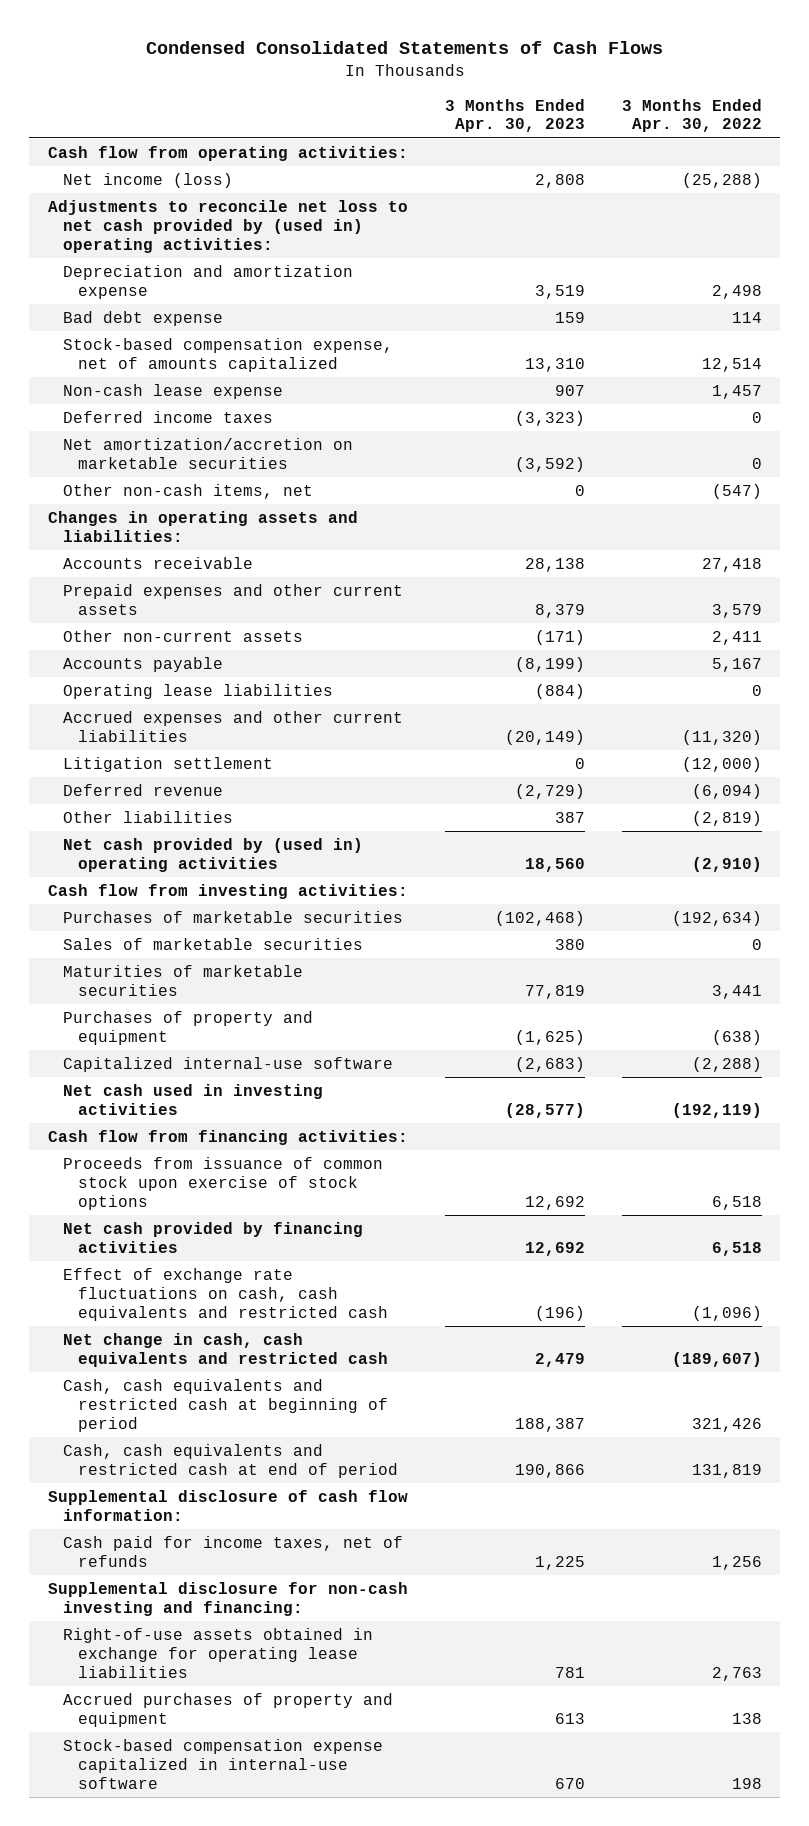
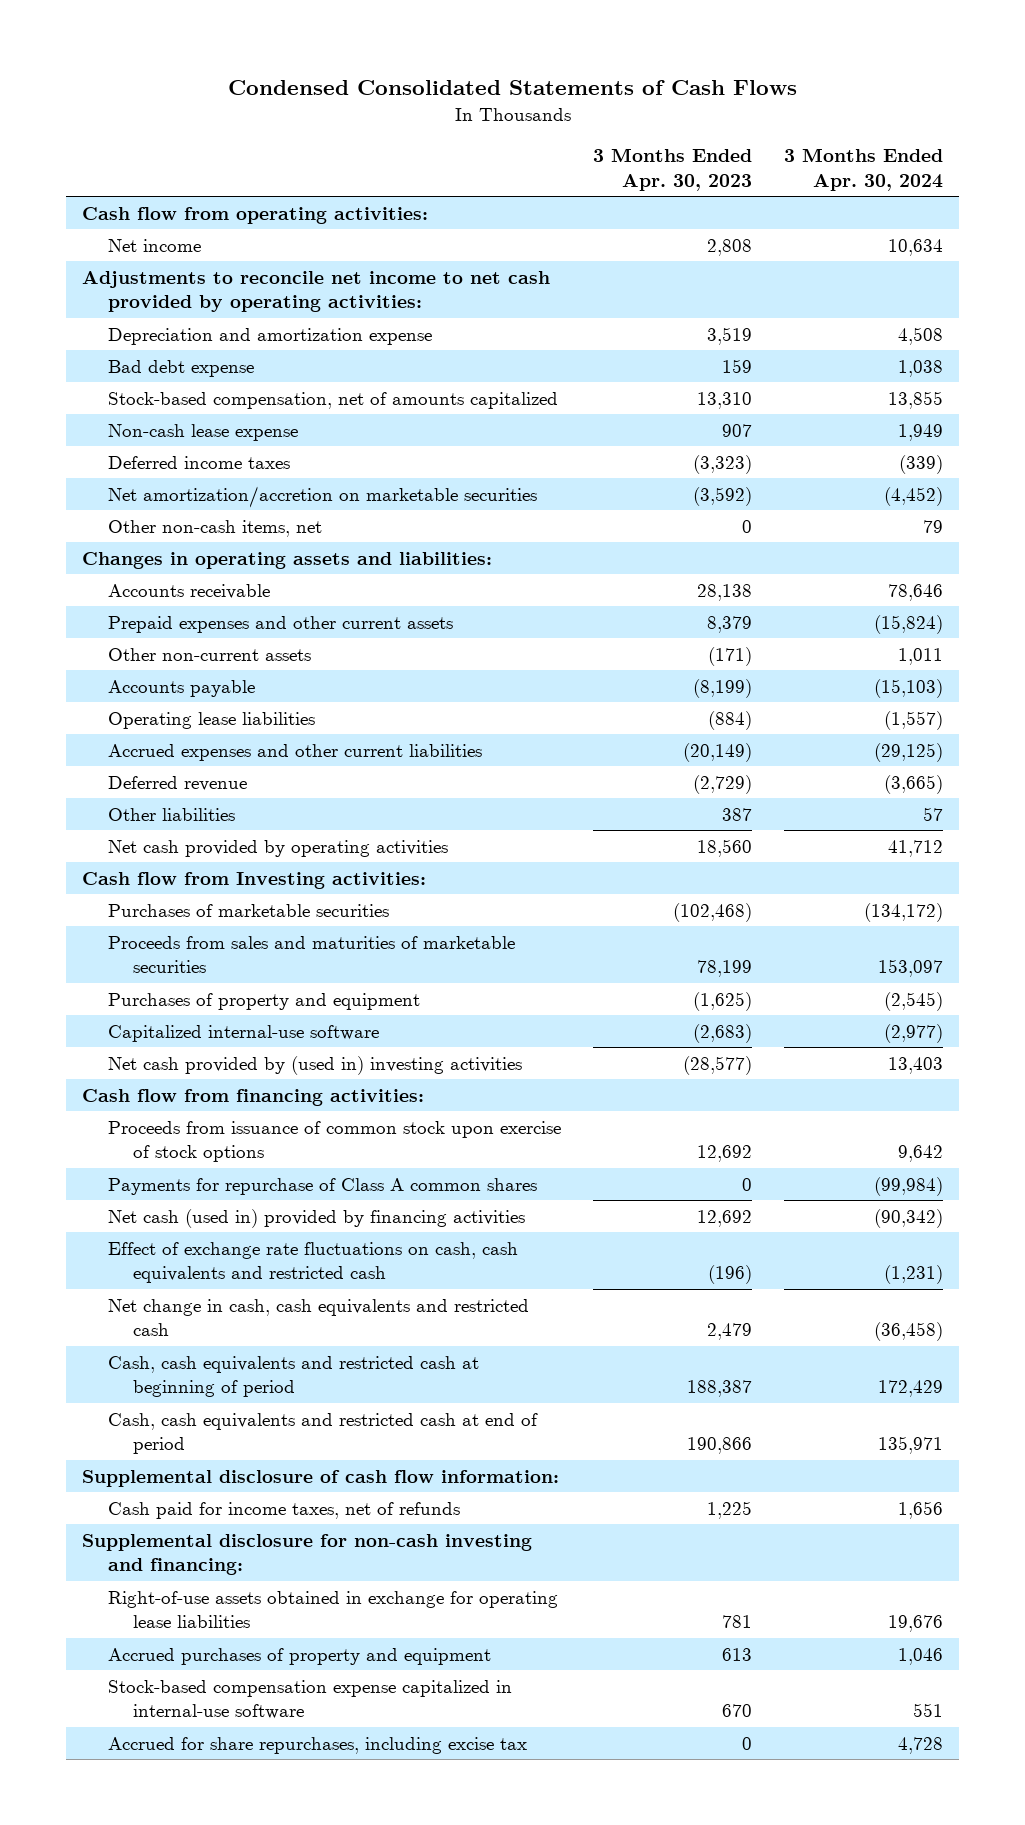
[621,98,762,133] 3 Months Ended Apr. 30, 2022 -> none
none -> [784,148,944,191] 3 Months Ended Apr. 30, 2024
[62,172,233,188] Net income (loss) -> [107,238,201,252] Net income
[47,199,408,253] Adjustments to reconcile net loss to net cash provided by (used in) operating activities: -> [82,270,551,313] Adjustments to reconcile net income to net cash provided by operating activities:
[62,337,393,372] Stock-based compensation expense, net of amounts capitalized -> [107,391,558,409] Stock-based compensation, net of amounts capitalized
[62,756,273,772] Litigation settlement -> none
[62,837,363,872] Net cash provided by (used in) operating activities -> [107,839,448,857] Net cash provided by operating activities
[47,883,408,899] Cash flow from investing activities: -> [82,871,427,889] Cash flow from Investing activities:
[62,964,303,996] Maturities of marketable securities -> none
[62,937,363,950] Sales of marketable securities -> [107,935,515,974] Proceeds from sales and maturities of marketable securities
[554,938,585,950] 380 -> [696,960,752,978] 78,199
[62,1083,323,1115] Net cash used in investing activities -> [107,1055,522,1075] Net cash provided by (used in) investing activities
none -> [107,1177,537,1195] Payments for repurchase of Class A common shares
[62,1221,363,1253] Net cash provided by financing activities -> [107,1208,525,1228] Net cash (used in) provided by financing activities
none -> [107,1736,527,1754] Accrued for share repurchases, including excise tax

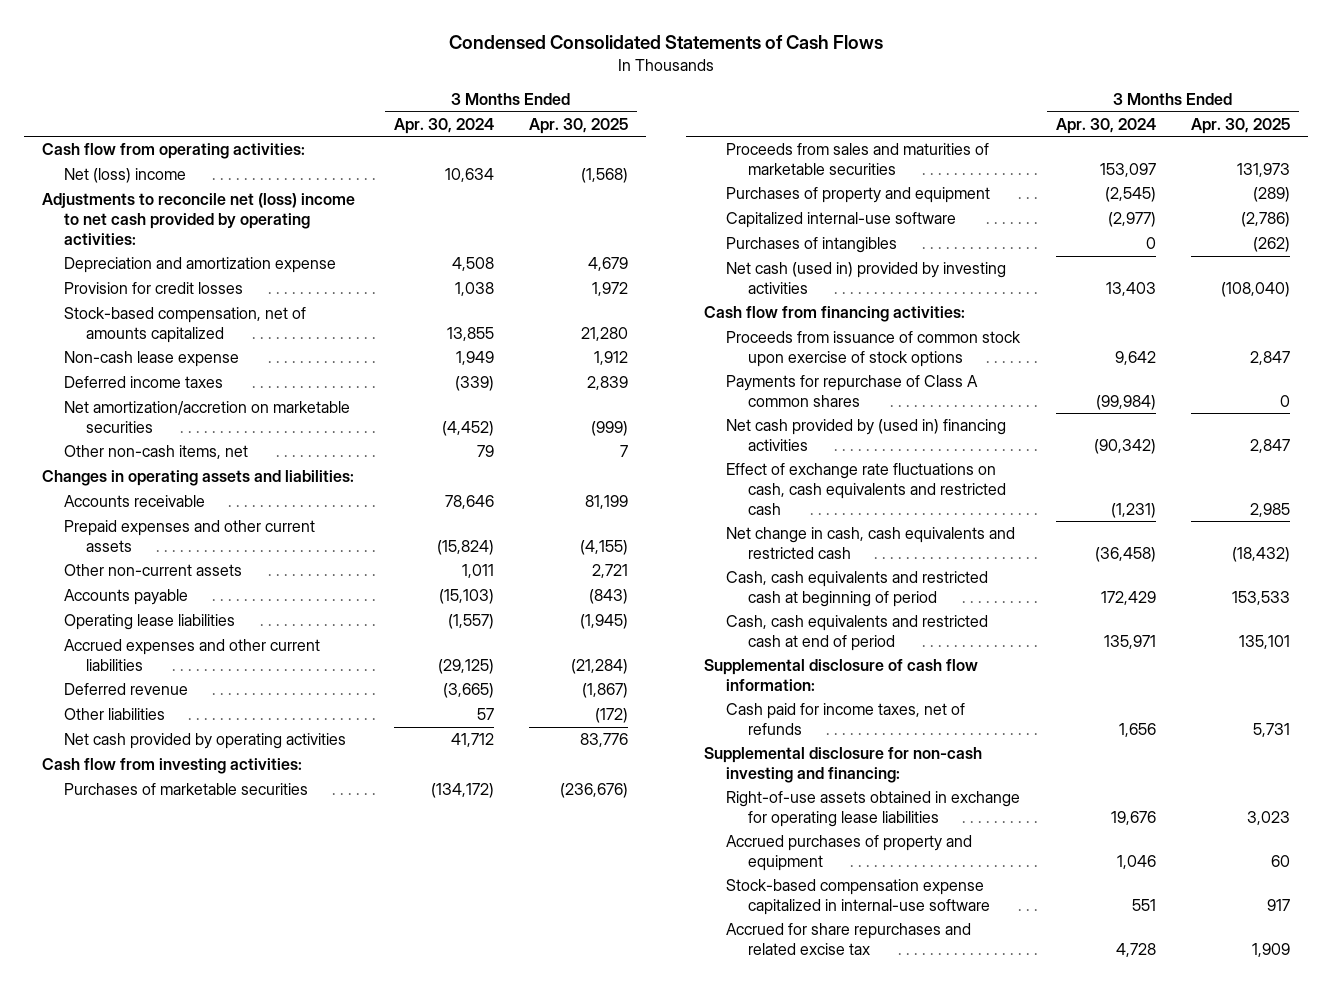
[592,148,752,191] 3 Months Ended Apr. 30, 2023 -> none
none -> [529,117,629,134] Apr. 30, 2025
[107,238,201,252] Net income -> [63,168,186,184] Net (loss) income
[82,270,551,313] Adjustments to reconcile net income to net cash provided by operating activities: -> [41,193,355,245] Adjustments to reconcile net (loss) income to net cash provided by operating activities:
[107,359,254,377] Bad debt expense -> [63,282,243,295] Provision for credit losses
[82,871,427,889] Cash flow from Investing activities: -> [41,758,302,775] Cash flow from investing activities:
none -> [726,237,898,254] Purchases of intangibles
[107,1055,522,1075] Net cash provided by (used in) investing activities -> [726,262,1007,294] Net cash (used in) provided by investing activities
[107,1208,525,1228] Net cash (used in) provided by financing activities -> [726,419,1007,451] Net cash provided by (used in) financing activities
[107,1736,527,1754] Accrued for share repurchases, including excise tax -> [726,923,972,955] Accrued for share repurchases and related excise tax

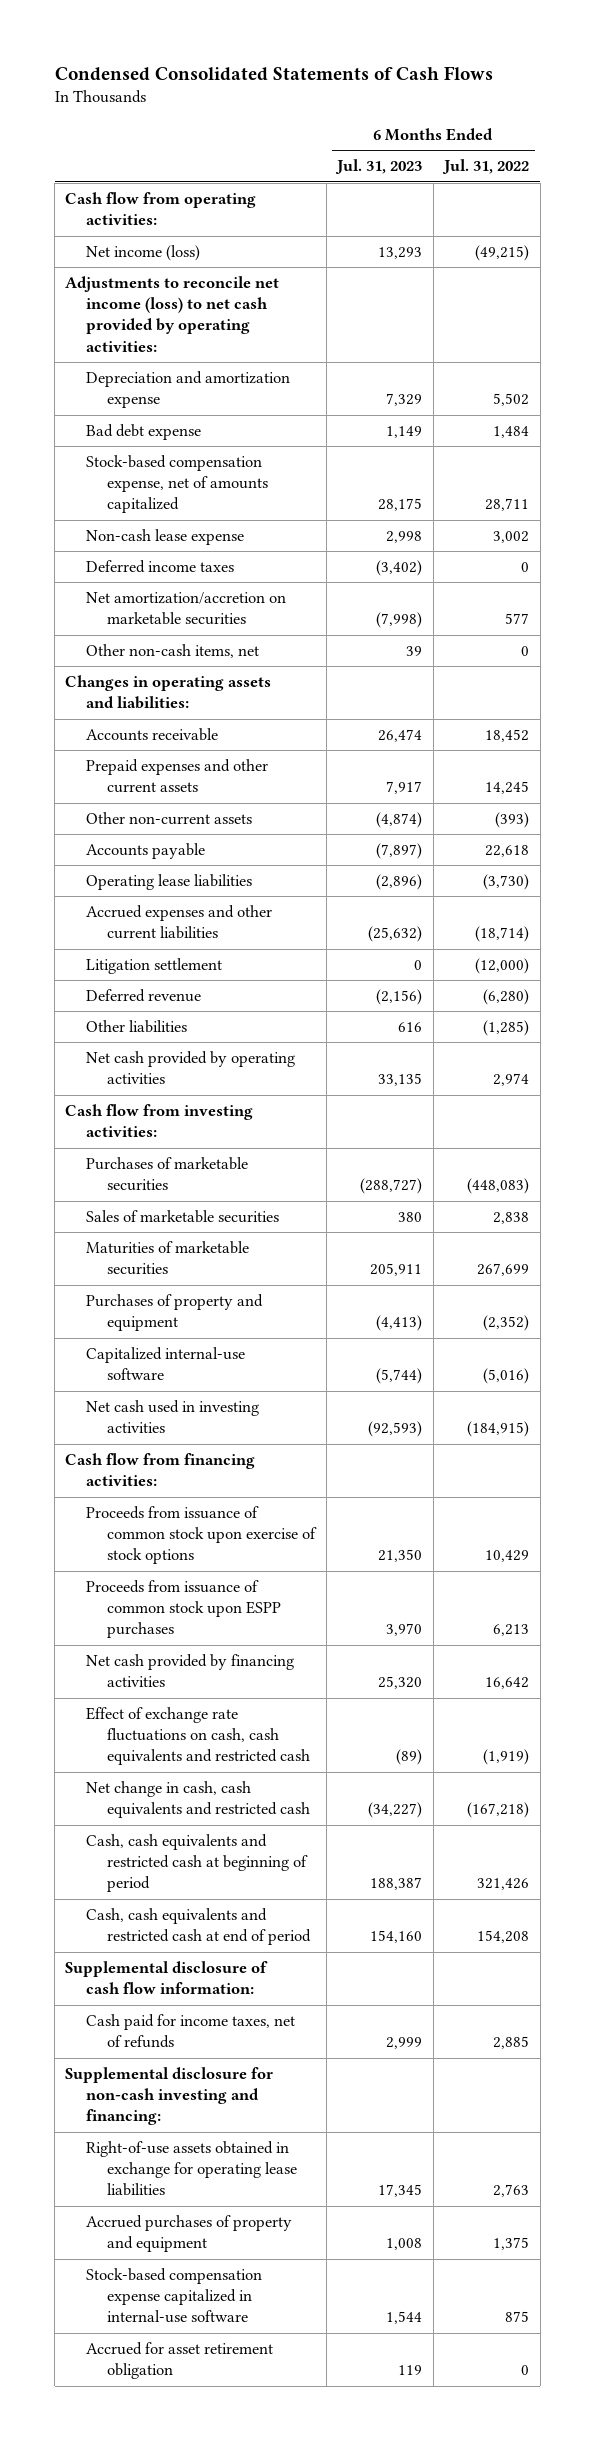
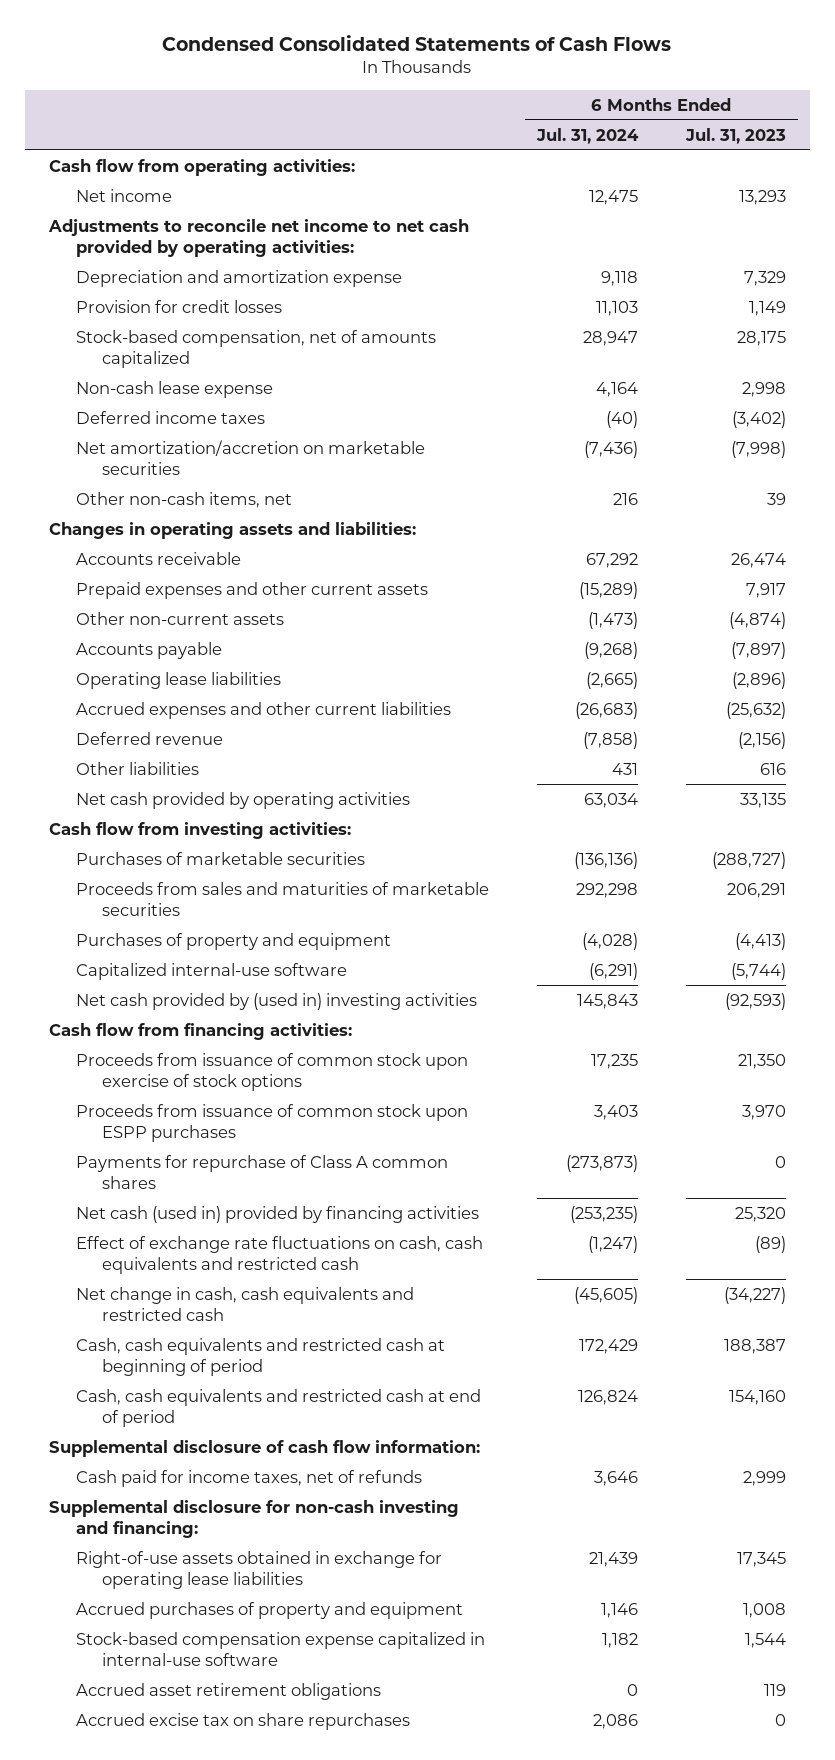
[442,159,530,175] Jul. 31, 2022 -> none
none -> [535,127,639,144] Jul. 31, 2024
[86,245,201,262] Net income (loss) -> [75,188,172,202] Net income
[65,276,280,352] Adjustments to reconcile net income (loss) to net cash provided by operating activities: -> [47,218,469,257] Adjustments to reconcile net income to net cash provided by operating activities:
[86,424,202,441] Bad debt expense -> [75,299,282,313] Provision for credit losses
[86,455,269,514] Stock-based compensation expense, net of amounts capitalized -> [75,329,436,368] Stock-based compensation, net of amounts capitalized
[86,958,223,975] Litigation settlement -> none
[86,1241,250,1276] Maturities of marketable securities -> none
[86,1210,280,1224] Sales of marketable securities -> [75,881,489,916] Proceeds from sales and maturities of marketable securities
[398,1212,423,1223] 380 -> [726,882,786,898] 206,291
[86,1400,260,1434] Net cash used in investing activities -> [75,992,477,1010] Net cash provided by (used in) investing activities
none -> [75,1154,448,1189] Payments for repurchase of Class A common shares
[86,1654,295,1688] Net cash provided by financing activities -> [75,1205,479,1223] Net cash (used in) provided by financing activities
[86,2342,274,2380] Accrued for asset retirement obligation -> [75,1682,381,1700] Accrued asset retirement obligations
none -> [75,1712,410,1730] Accrued excise tax on share repurchases

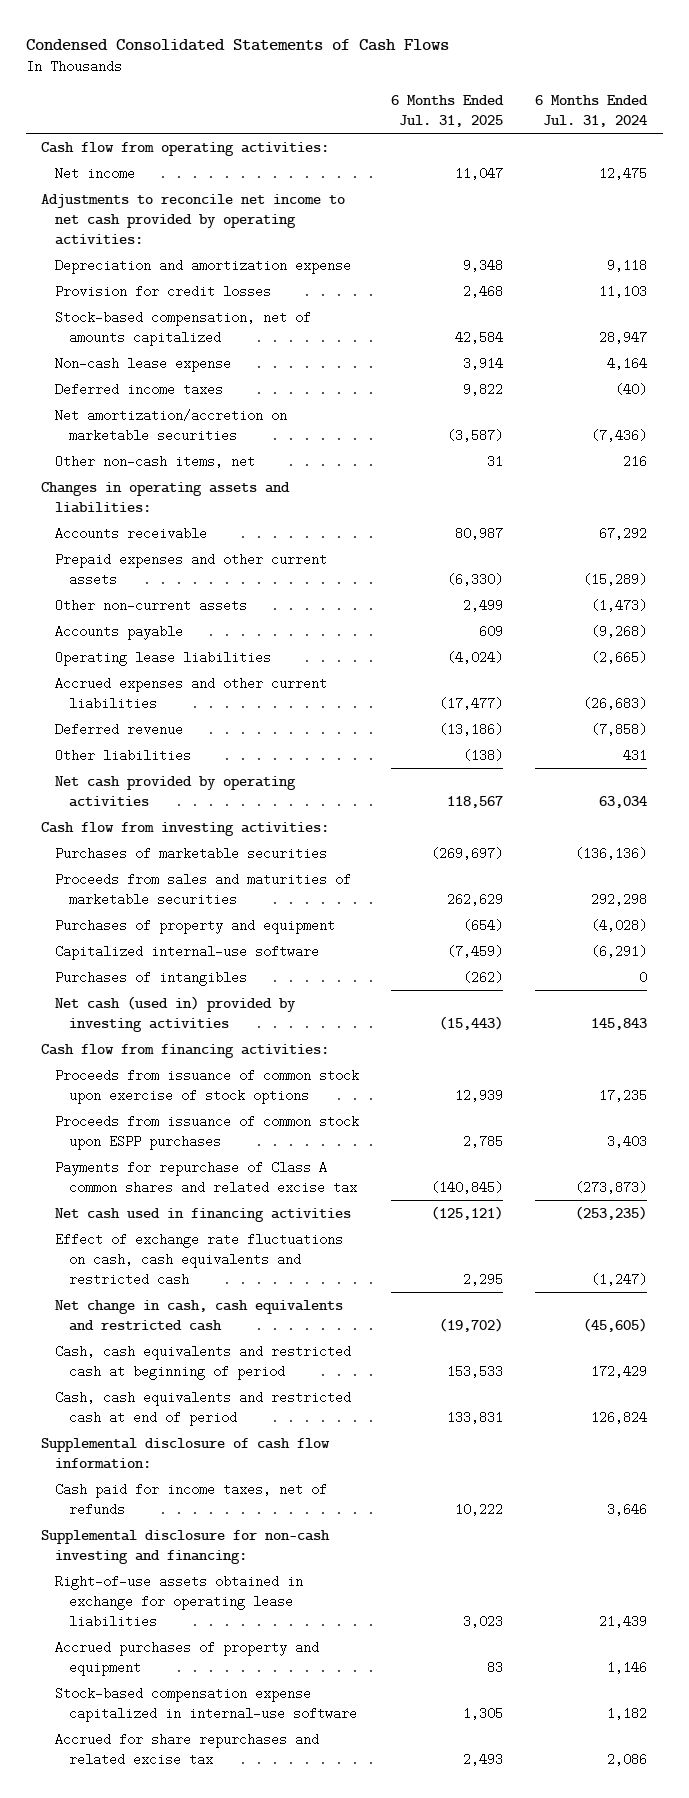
[684,127,786,144] Jul. 31, 2023 -> none
none -> [391,95,505,127] 6 Months Ended Jul. 31, 2025
none -> [55,971,248,987] Purchases of intangibles
[75,992,477,1010] Net cash provided by (used in) investing activities -> [55,996,297,1032] Net cash (used in) provided by investing activities
[75,1154,448,1189] Payments for repurchase of Class A common shares -> [55,1161,358,1194] Payments for repurchase of Class A common shares and related excise tax
[75,1205,479,1223] Net cash (used in) provided by financing activities -> [55,1208,352,1223] Net cash used in financing activities
[75,1682,381,1700] Accrued asset retirement obligations -> none
[75,1712,410,1730] Accrued excise tax on share repurchases -> [55,1733,320,1766] Accrued for share repurchases and related excise tax

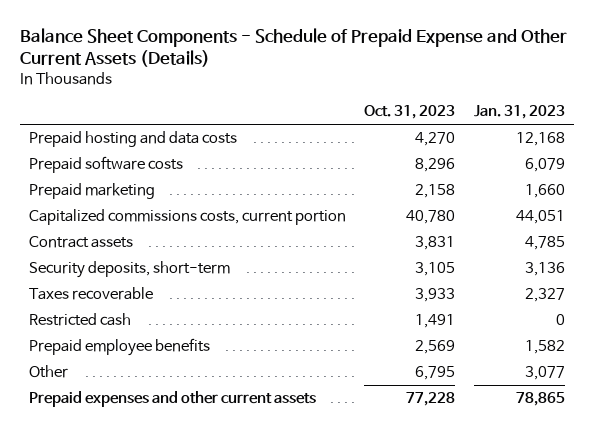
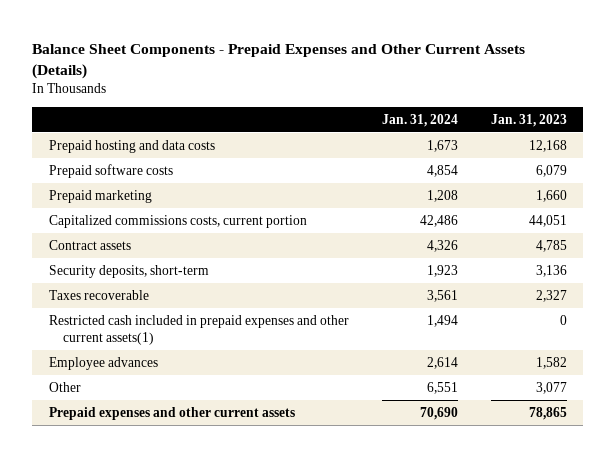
[20,28,568,68] Balance Sheet Components - Schedule of Prepaid Expense and Other Current Assets (Details) -> [32,43,526,79] Balance Sheet Components - Prepaid Expenses and Other Current Assets (Details)
[364,105,456,120] Oct. 31, 2023 -> none
none -> [381,113,458,127] Jan. 31, 2024
[29,313,132,327] Restricted cash -> [48,314,349,346] Restricted cash included in prepaid expenses and other current assets(1)
[29,338,211,357] Prepaid employee benefits -> [48,356,158,370] Employee advances

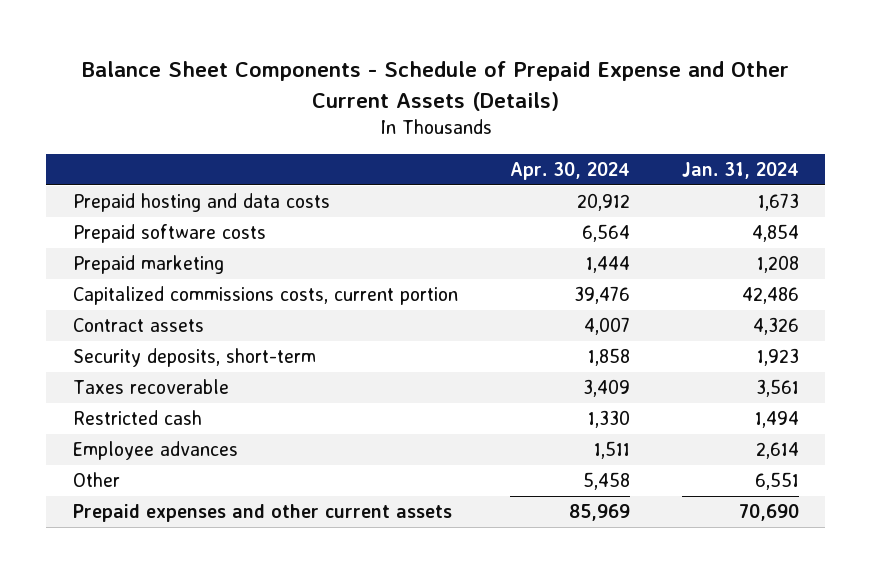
[32,43,526,79] Balance Sheet Components - Prepaid Expenses and Other Current Assets (Details) -> [81,61,789,111] Balance Sheet Components - Schedule of Prepaid Expense and Other Current Assets (Details)
[490,113,567,127] Jan. 31, 2023 -> none
none -> [509,162,630,181] Apr. 30, 2024
[48,314,349,346] Restricted cash included in prepaid expenses and other current assets(1) -> [72,410,202,426] Restricted cash

